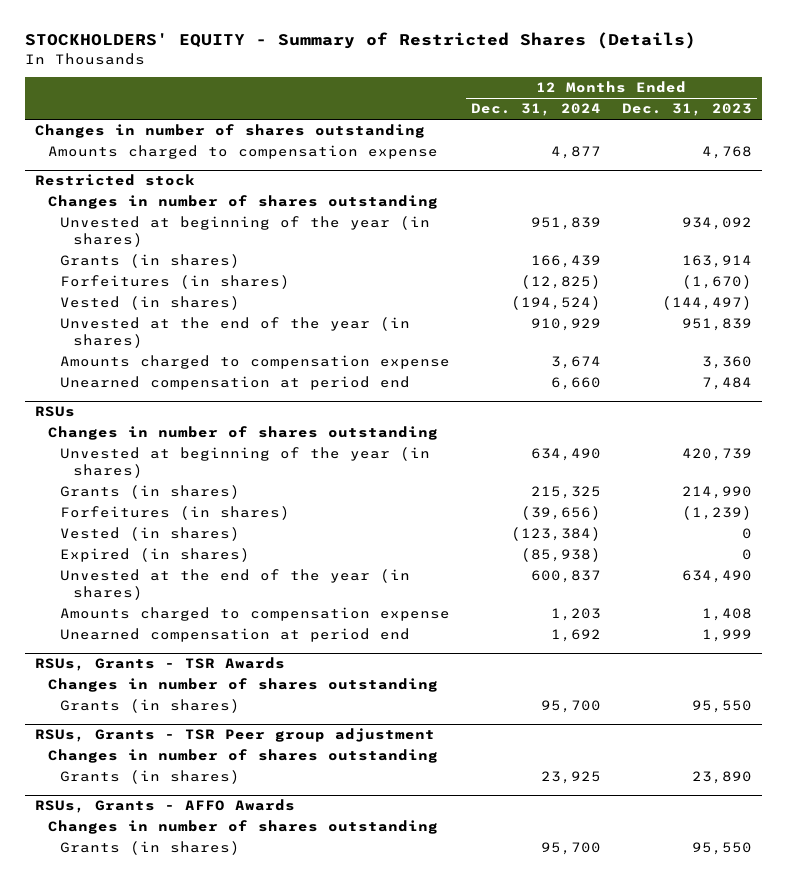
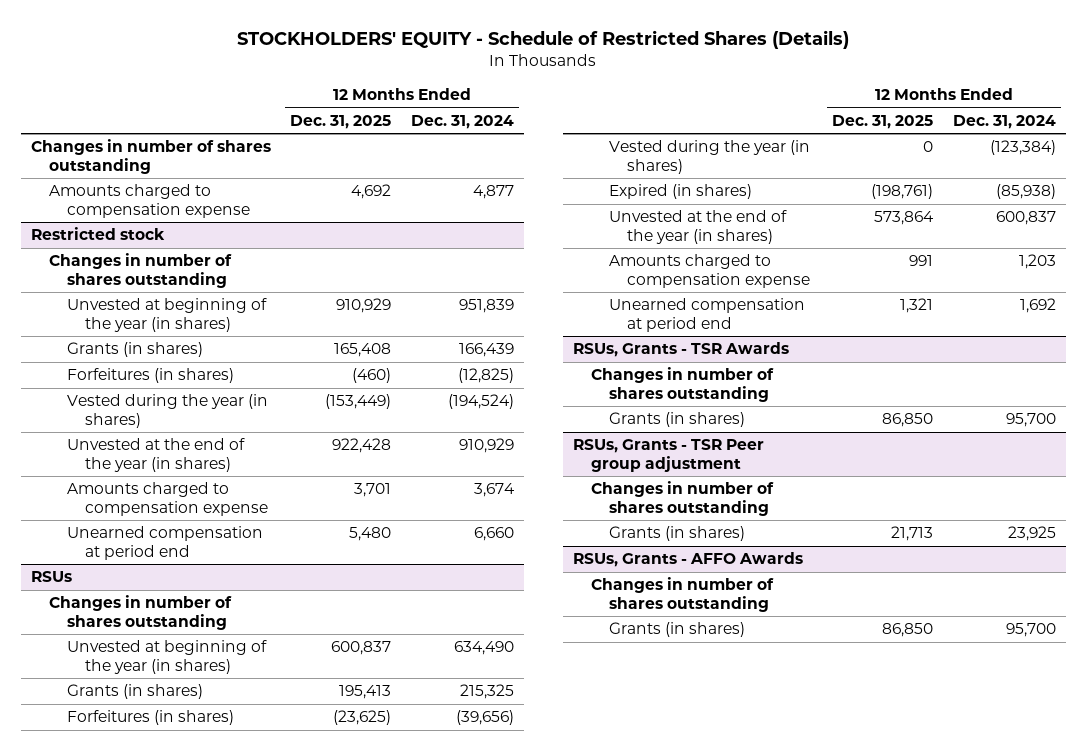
[24,32,696,50] STOCKHOLDERS' EQUITY - Summary of Restricted Shares (Details) -> [237,30,850,50] STOCKHOLDERS' EQUITY - Schedule of Restricted Shares (Details)
[621,103,752,117] Dec. 31, 2023 -> none
none -> [290,114,392,129] Dec. 31, 2025
[60,296,241,311] Vested (in shares) -> [67,394,269,428] Vested during the year (in shares)
[60,527,241,542] Vested (in shares) -> [609,140,811,174] Vested during the year (in shares)

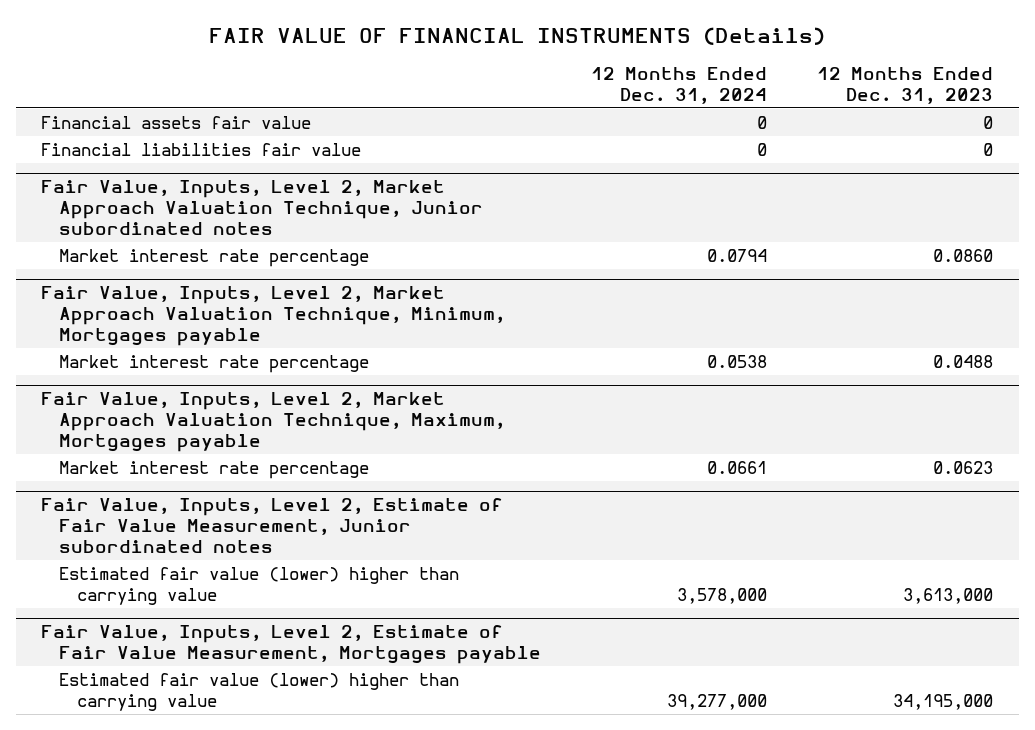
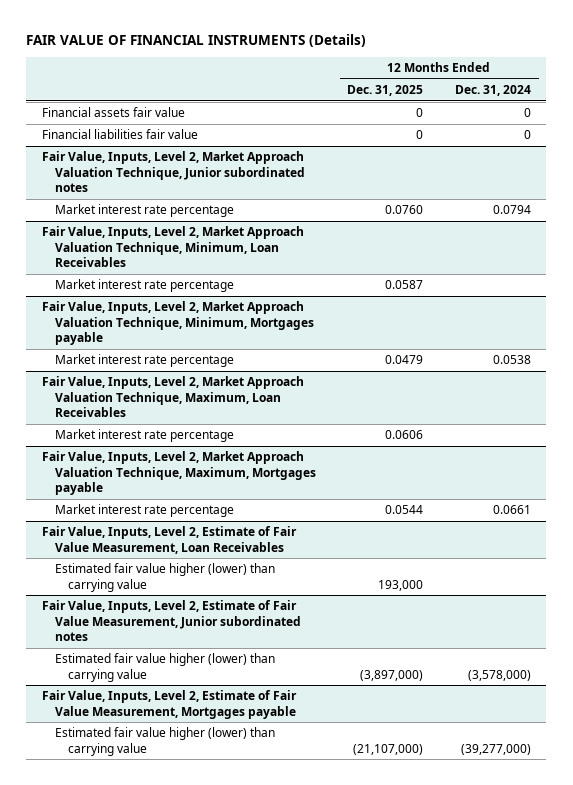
[817,66,994,104] 12 Months Ended Dec. 31, 2023 -> none
none -> [347,84,424,96] Dec. 31, 2025
none -> [41,226,304,267] Fair Value, Inputs, Level 2, Market Approach Valuation Technique, Minimum, Loan Receivables
none -> [55,279,235,293] Market interest rate percentage
none -> [41,376,304,417] Fair Value, Inputs, Level 2, Market Approach Valuation Technique, Maximum, Loan Receivables
none -> [55,429,235,443] Market interest rate percentage
none -> [41,526,297,554] Fair Value, Inputs, Level 2, Estimate of Fair Value Measurement, Loan Receivables
none -> [55,563,276,592] Estimated fair value higher (lower) than carrying value
[58,567,459,605] Estimated fair value (lower) higher than carrying value -> [55,653,276,682] Estimated fair value higher (lower) than carrying value
[677,587,768,604] 3,578,000 -> [467,669,531,681] (3,578,000)
[58,673,459,711] Estimated fair value (lower) higher than carrying value -> [55,727,276,756] Estimated fair value higher (lower) than carrying value
[667,693,768,710] 39,277,000 -> [460,743,531,755] (39,277,000)

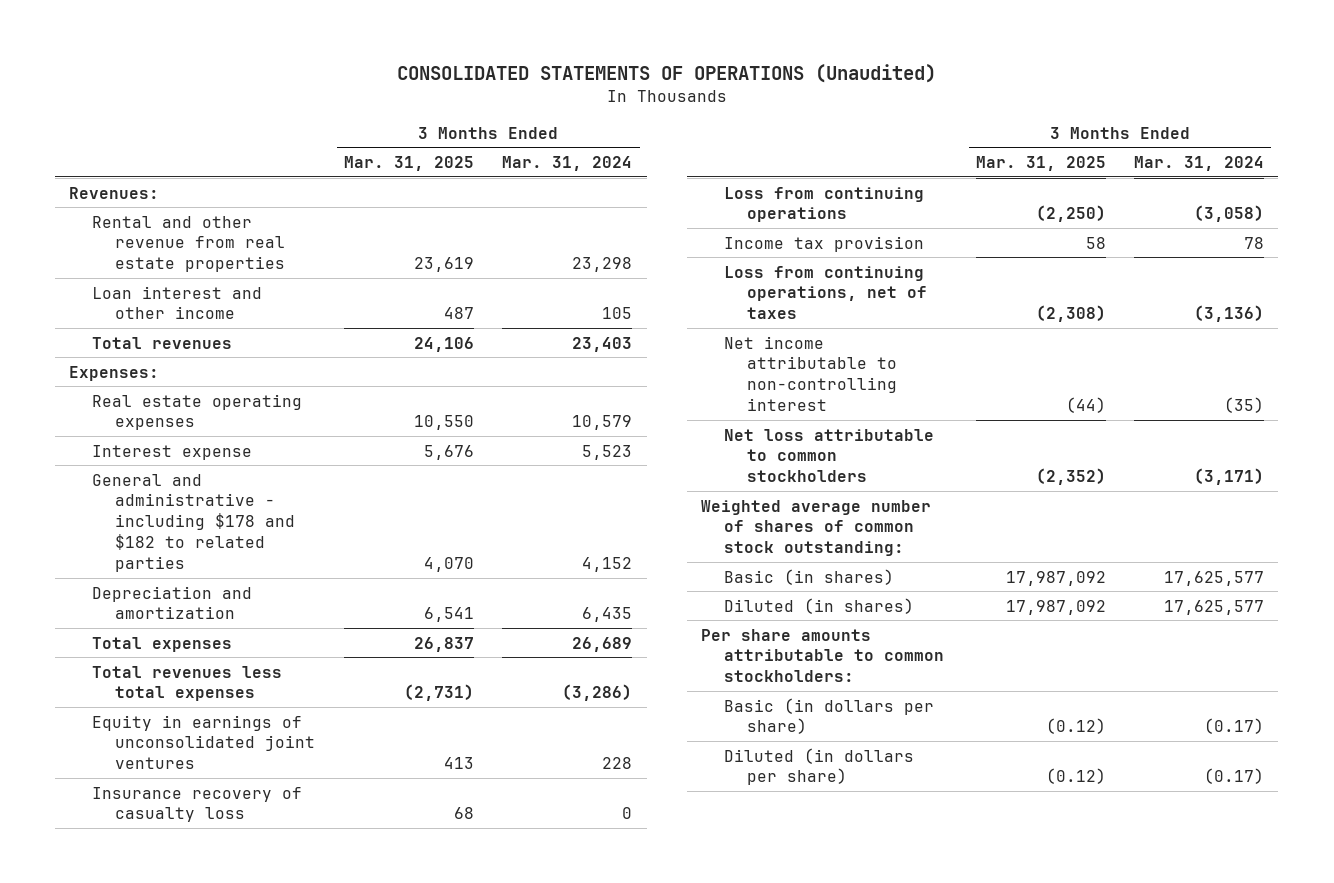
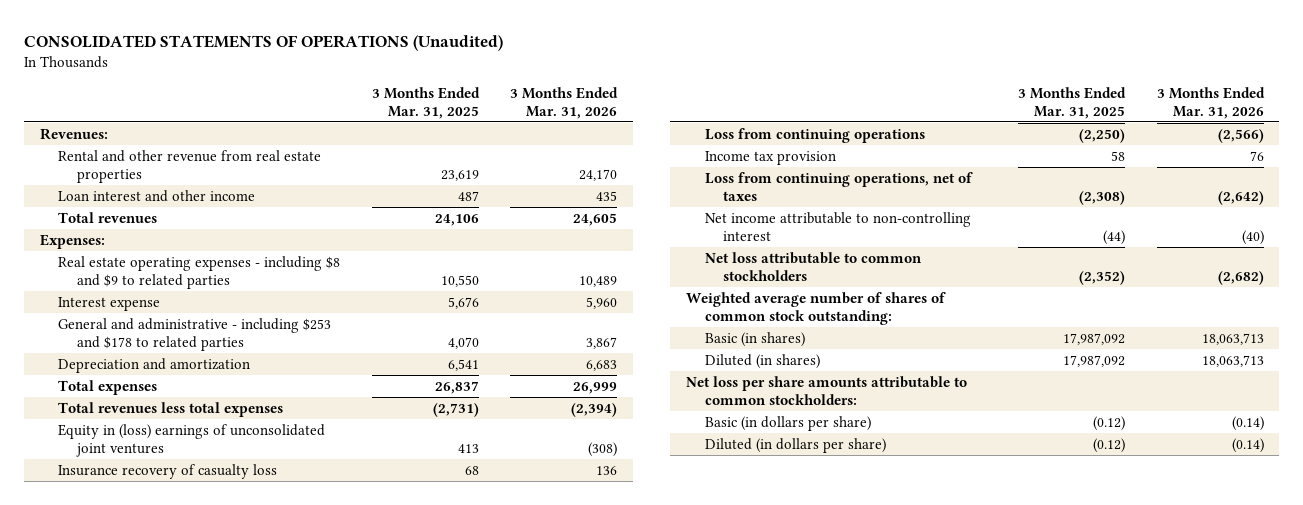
[502,155,633,171] Mar. 31, 2024 -> none
none -> [510,86,619,119] 3 Months Ended Mar. 31, 2026
[92,393,303,431] Real estate operating expenses -> [58,255,341,289] Real estate operating expenses - including $8 and $9 to related parties
[92,473,296,573] General and administrative - including $178 and $182 to related parties -> [58,317,332,351] General and administrative - including $253 and $178 to related parties
[92,714,316,770] Equity in earnings of unconsolidated joint ventures -> [58,423,326,457] Equity in (loss) earnings of unconsolidated joint ventures
[701,628,945,683] Per share amounts attributable to common stockholders: -> [686,375,968,405] Net loss per share amounts attributable to common stockholders:

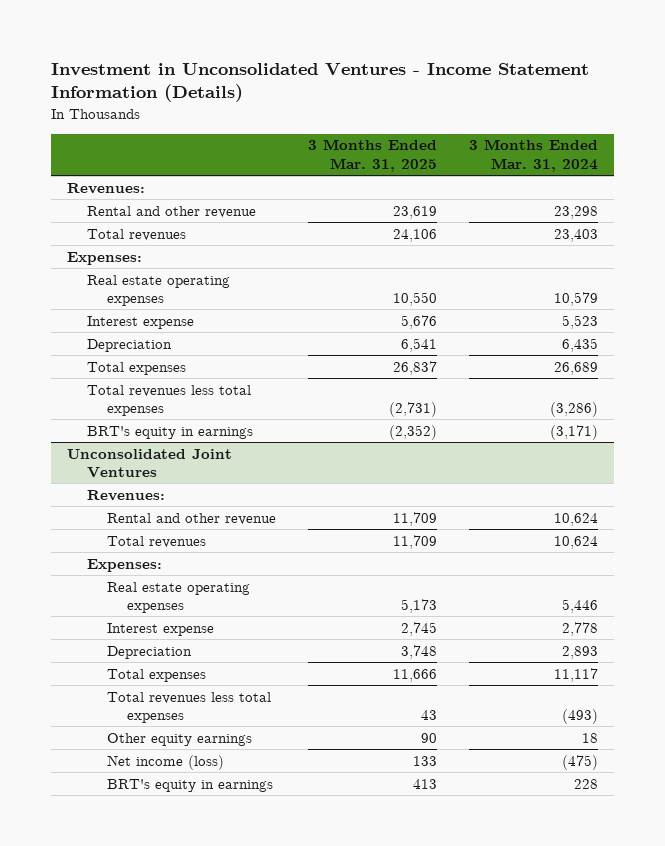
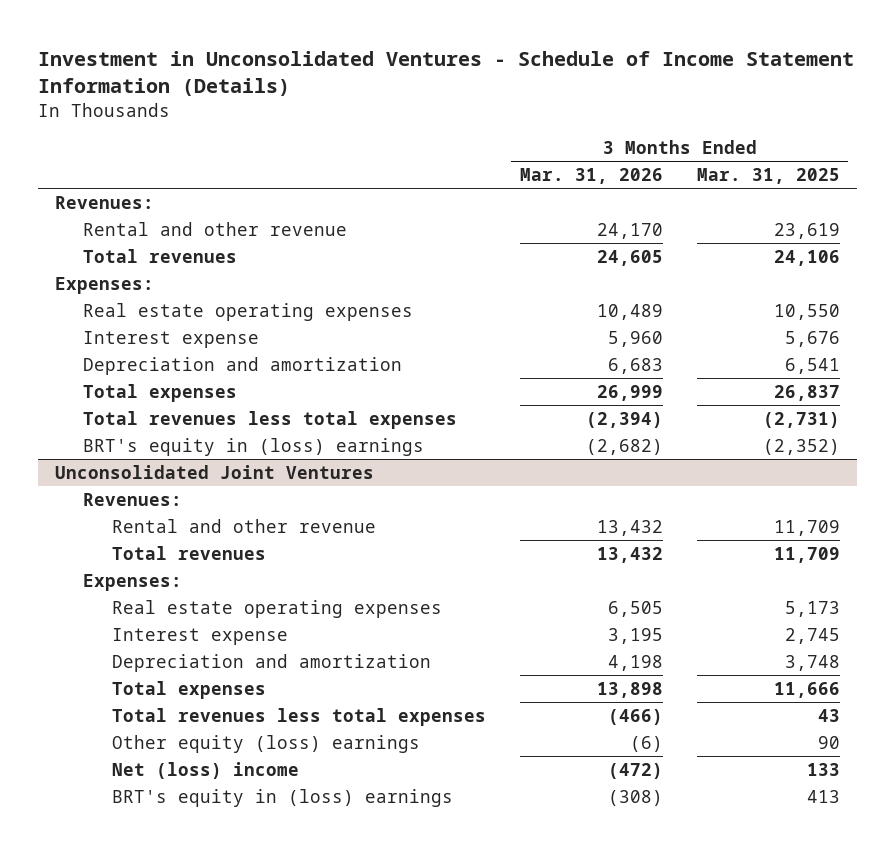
[51,62,590,103] Investment in Unconsolidated Ventures - Income Statement Information (Details) -> [38,50,855,96] Investment in Unconsolidated Ventures - Schedule of Income Statement Information (Details)
[469,139,599,172] 3 Months Ended Mar. 31, 2024 -> none
none -> [519,168,663,185] Mar. 31, 2026
[87,338,173,352] Depreciation -> [83,356,403,375] Depreciation and amortization
[87,425,254,439] BRT's equity in earnings -> [83,437,425,456] BRT's equity in (loss) earnings
[107,645,193,659] Depreciation -> [111,653,431,672] Depreciation and amortization
[107,732,253,746] Other equity earnings -> [111,734,420,753] Other equity (loss) earnings
[107,754,225,770] Net income (loss) -> [111,761,299,779] Net (loss) income
[107,778,274,792] BRT's equity in earnings -> [111,788,453,807] BRT's equity in (loss) earnings

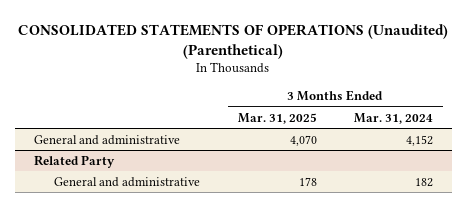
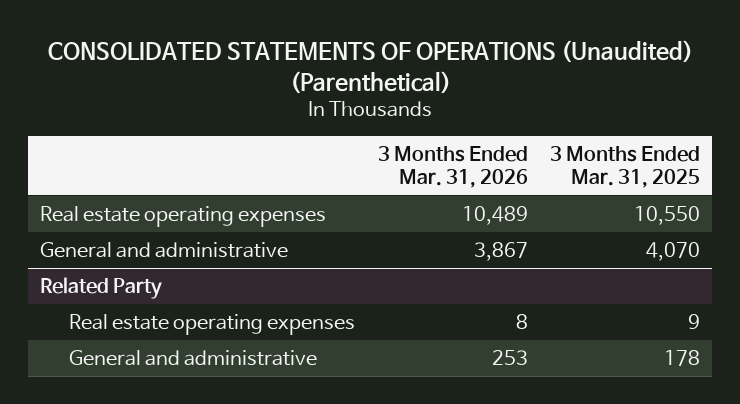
[354,112,434,124] Mar. 31, 2024 -> none
none -> [377,146,528,189] 3 Months Ended Mar. 31, 2026
none -> [39,205,326,227] Real estate operating expenses
none -> [68,313,355,335] Real estate operating expenses

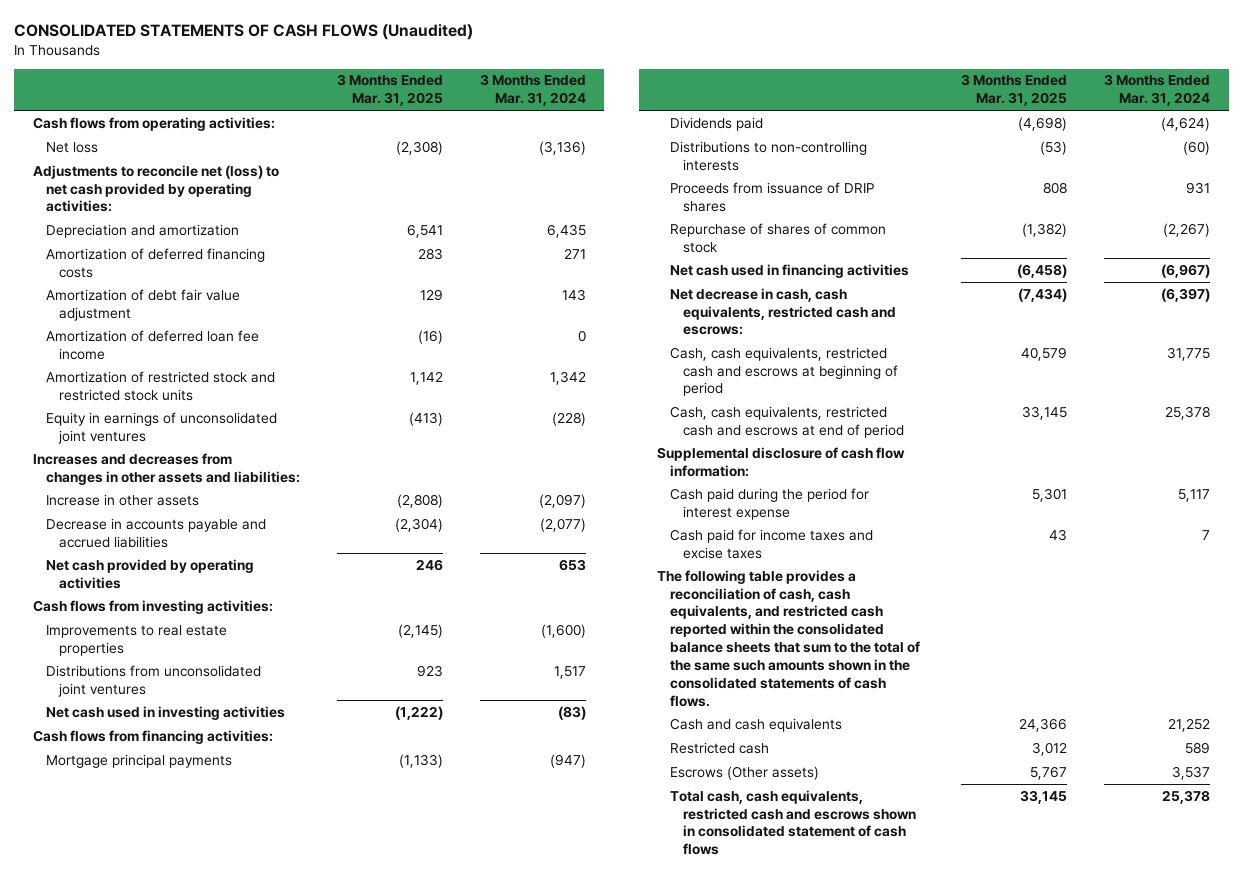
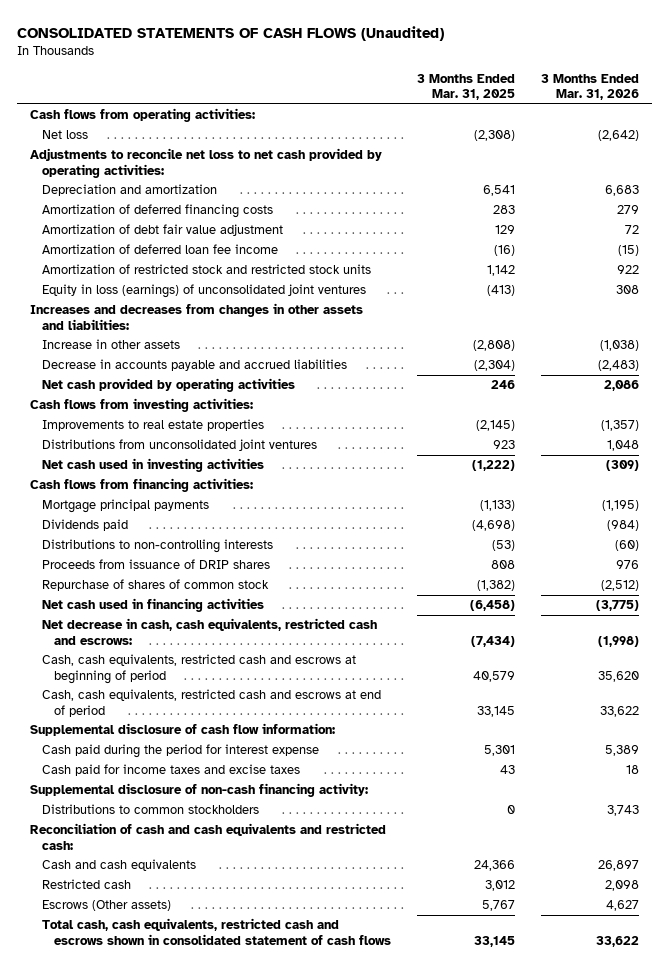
[479,74,586,107] 3 Months Ended Mar. 31, 2024 -> none
none -> [540,73,639,101] 3 Months Ended Mar. 31, 2026
[32,164,279,213] Adjustments to reconcile net (loss) to net cash provided by operating activities: -> [30,148,383,178] Adjustments to reconcile net loss to net cash provided by operating activities:
[45,411,277,444] Equity in earnings of unconsolidated joint ventures -> [42,284,367,299] Equity in loss (earnings) of unconsolidated joint ventures
none -> [30,783,369,798] Supplemental disclosure of non-cash financing activity:
none -> [42,804,260,815] Distributions to common stockholders
[657,569,921,707] The following table provides a reconciliation of cash, cash equivalents, and restricted cash reported within the consolidated balance sheets that sum to the total of the same such amounts shown in the consolidated statements of cash flows. -> [30,823,387,850] Reconciliation of cash and cash equivalents and restricted cash:

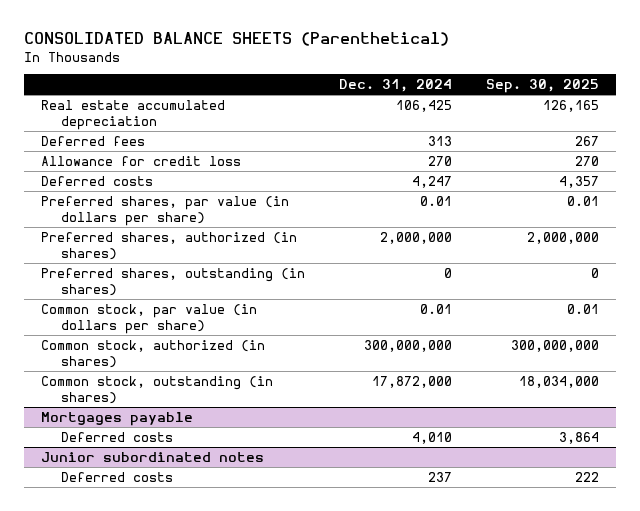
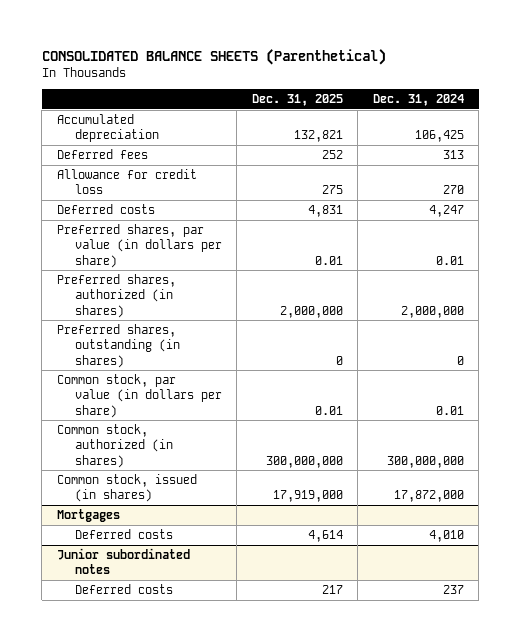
[486,79,600,94] Sep. 30, 2025 -> none
none -> [251,94,343,107] Dec. 31, 2025
[41,99,226,130] Real estate accumulated depreciation -> [56,114,159,143] Accumulated depreciation
[41,375,274,404] Common stock, outstanding (in shares) -> [56,474,197,503] Common stock, issued (in shares)
[41,411,194,426] Mortgages payable -> [56,509,120,523] Mortgages

